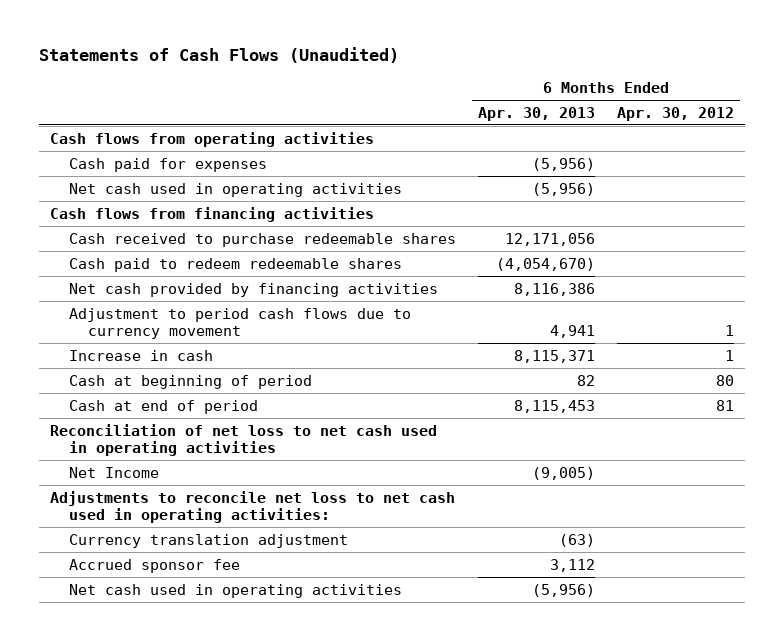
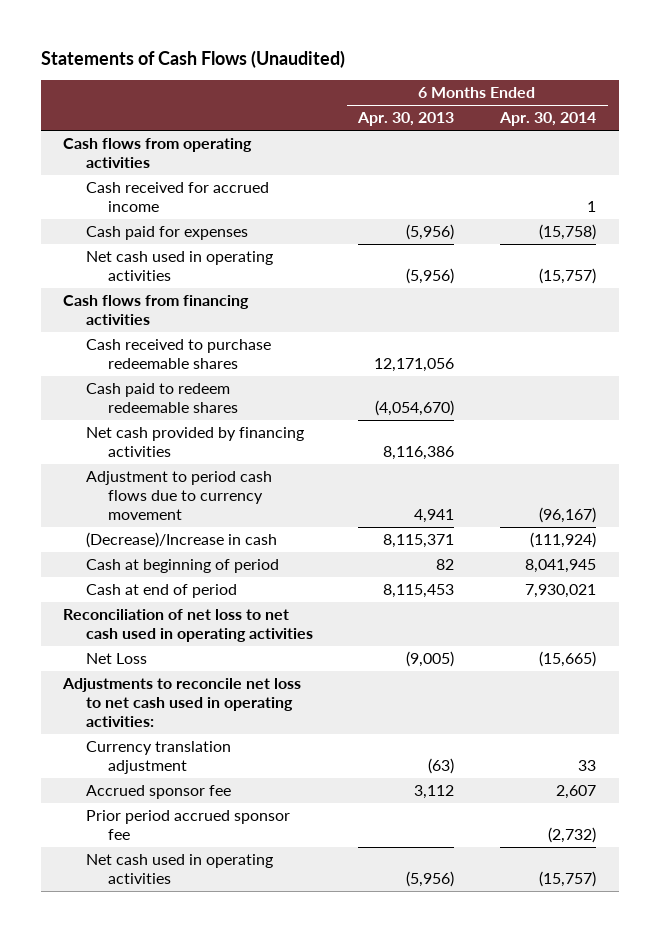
[617,106,735,121] Apr. 30, 2012 -> none
none -> [499,112,597,127] Apr. 30, 2014
none -> [85,182,269,213] Cash received for accrued income
[68,349,213,361] Increase in cash -> [85,532,277,549] (Decrease)/Increase in cash
[68,466,159,478] Net Income -> [85,653,147,665] Net Loss
none -> [85,810,290,841] Prior period accrued sponsor fee

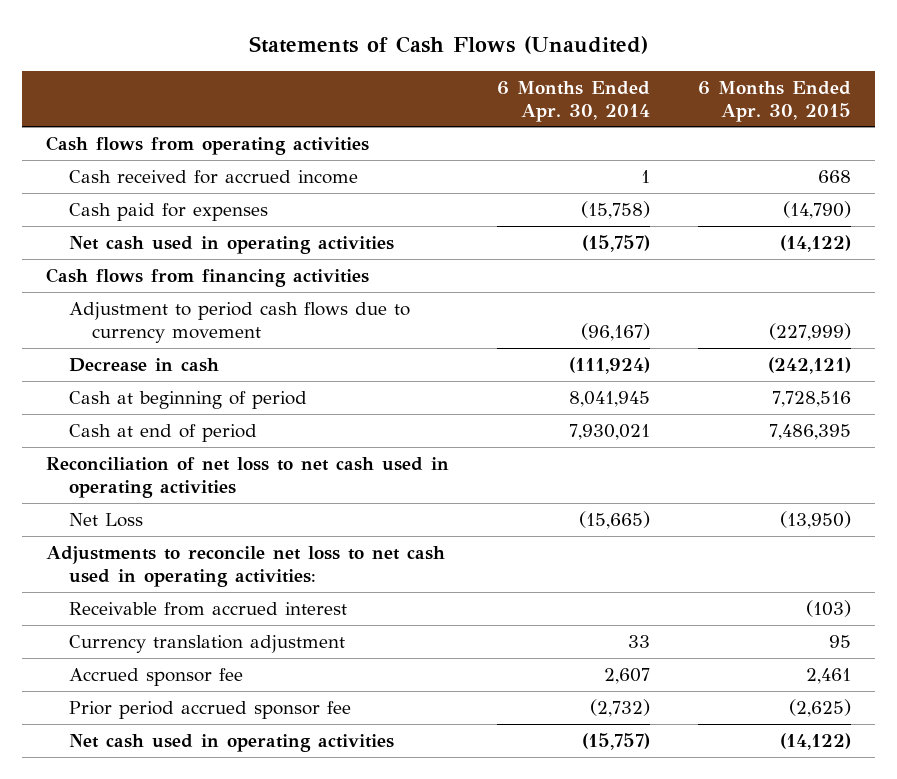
[357,112,455,127] Apr. 30, 2013 -> none
none -> [698,80,852,122] 6 Months Ended Apr. 30, 2015
[85,339,271,370] Cash received to purchase redeemable shares -> none
[85,383,238,414] Cash paid to redeem redeemable shares -> none
[85,427,304,458] Net cash provided by financing activities -> none
[85,532,277,549] (Decrease)/Increase in cash -> [69,358,220,373] Decrease in cash
none -> [69,602,348,617] Receivable from accrued interest

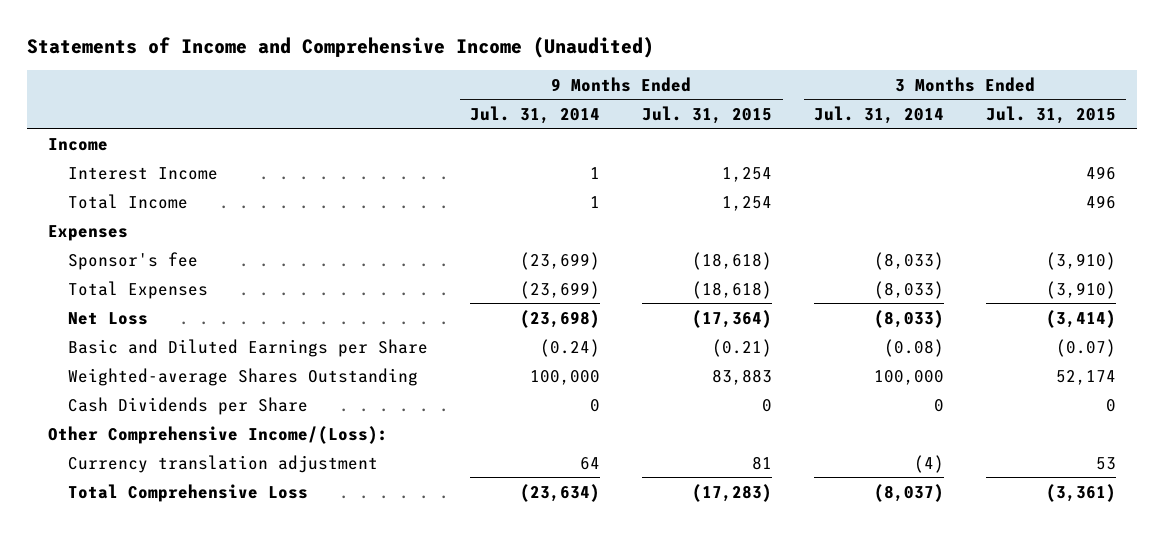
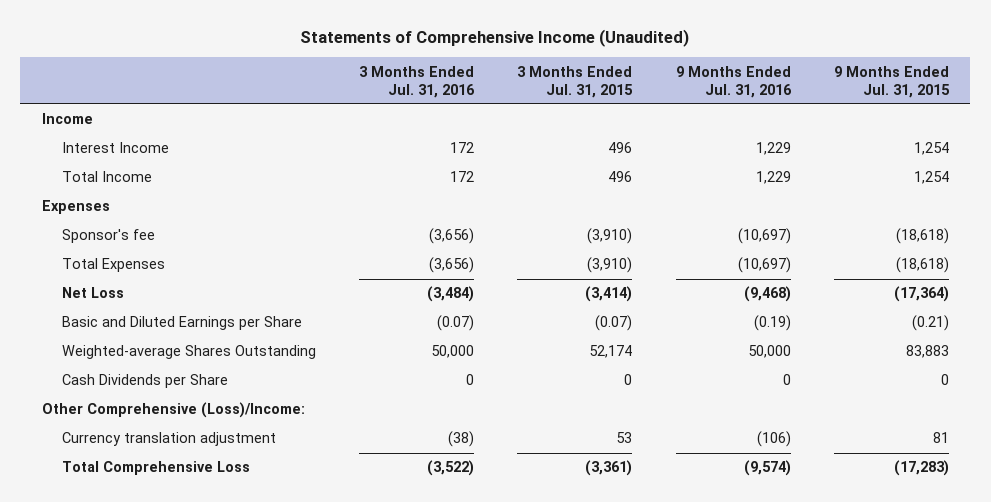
[26,37,654,59] Statements of Income and Comprehensive Income (Unaudited) -> [300,28,690,47] Statements of Comprehensive Income (Unaudited)
[470,105,601,124] Jul. 31, 2014 -> none
[813,105,944,124] Jul. 31, 2014 -> none
none -> [359,65,476,98] 3 Months Ended Jul. 31, 2016
none -> [675,65,792,98] 9 Months Ended Jul. 31, 2016
[47,425,388,444] Other Comprehensive Income/(Loss): -> [42,402,306,419] Other Comprehensive (Loss)/Income:

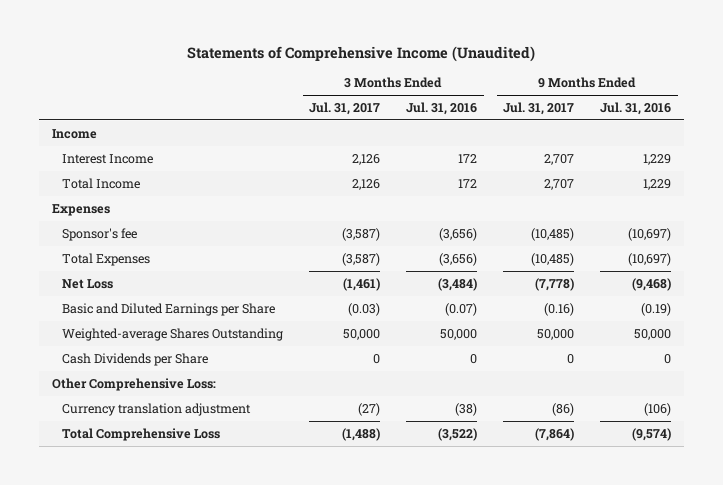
[517,65,634,98] 3 Months Ended Jul. 31, 2015 -> none
[833,65,950,98] 9 Months Ended Jul. 31, 2015 -> none
none -> [309,101,381,115] Jul. 31, 2017
none -> [503,101,575,115] Jul. 31, 2017
[42,402,306,419] Other Comprehensive (Loss)/Income: -> [51,377,216,391] Other Comprehensive Loss:

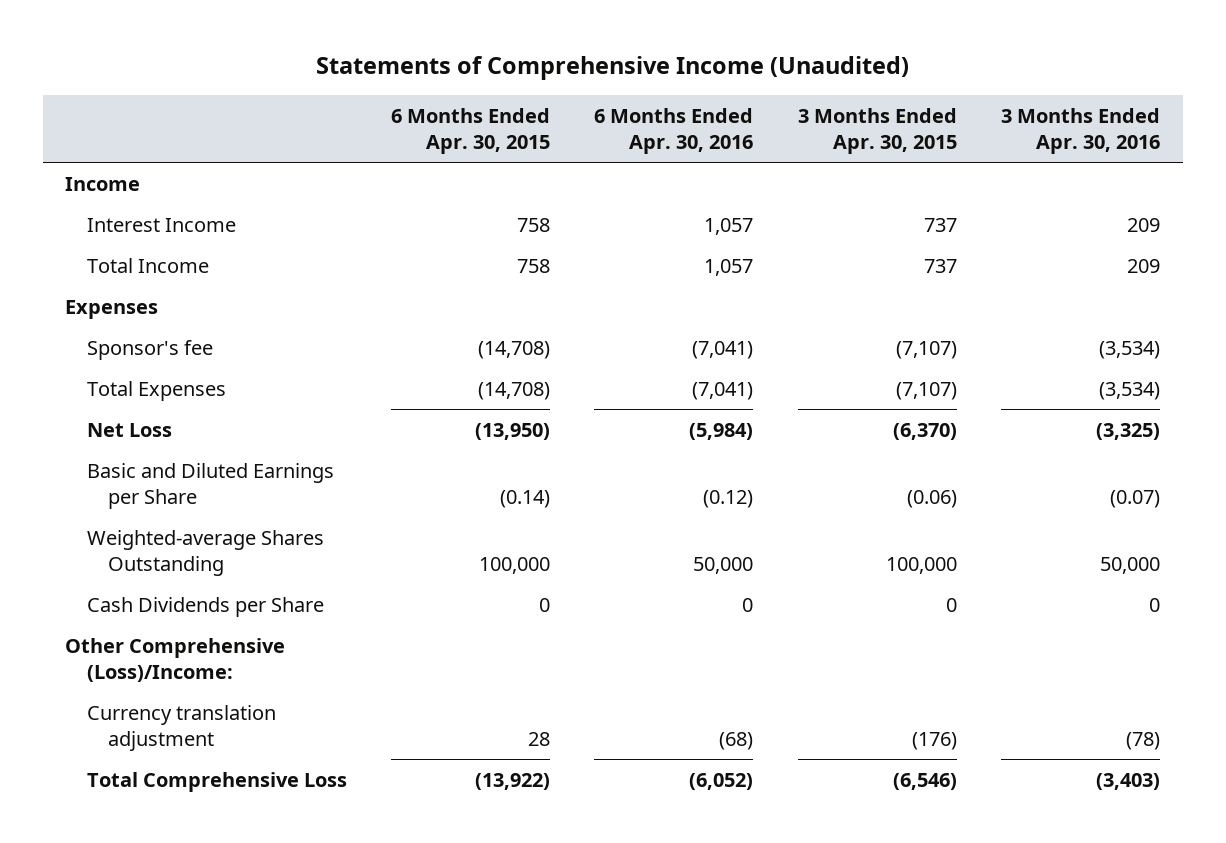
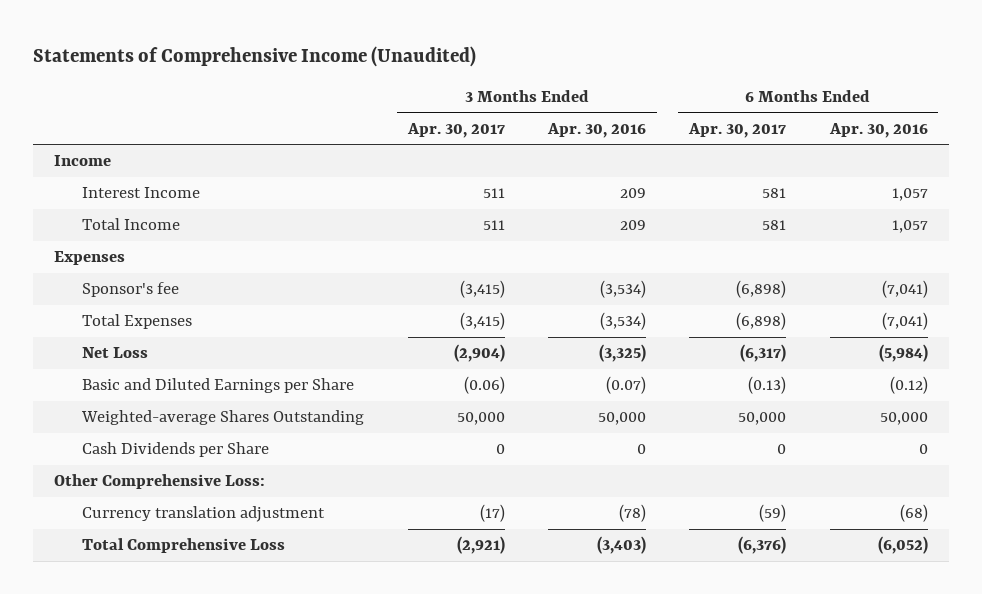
[391,107,551,154] 6 Months Ended Apr. 30, 2015 -> none
[797,107,957,154] 3 Months Ended Apr. 30, 2015 -> none
none -> [406,123,505,139] Apr. 30, 2017
none -> [688,123,787,139] Apr. 30, 2017
[65,637,286,683] Other Comprehensive (Loss)/Income: -> [54,474,266,490] Other Comprehensive Loss:

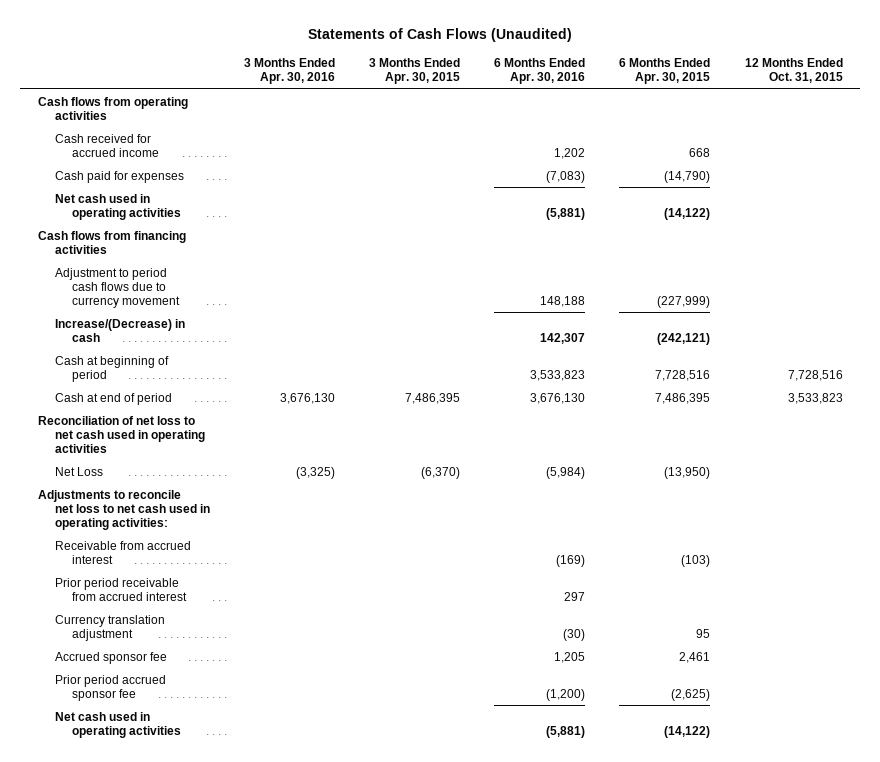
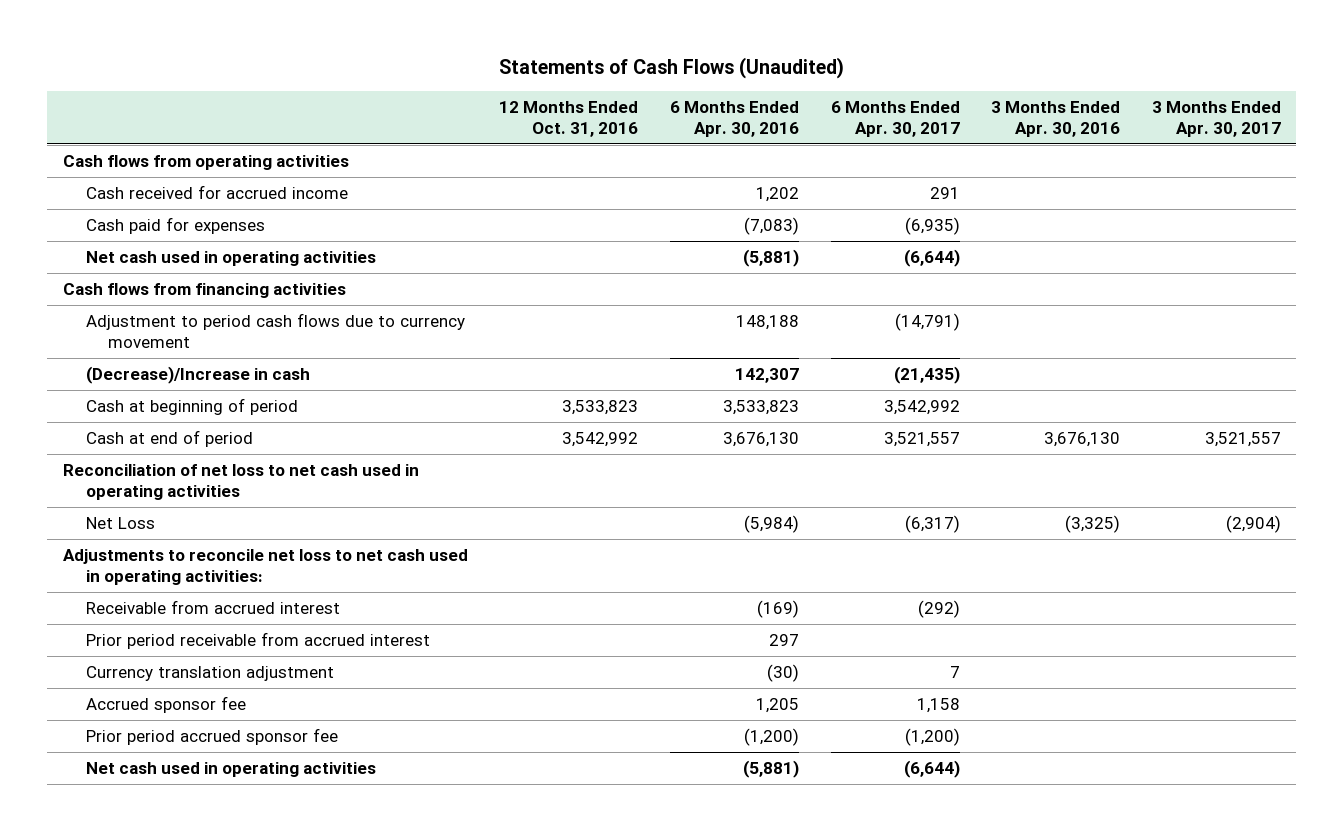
[369,58,461,85] 3 Months Ended Apr. 30, 2015 -> none
[619,58,711,85] 6 Months Ended Apr. 30, 2015 -> none
[744,58,843,84] 12 Months Ended Oct. 31, 2015 -> none
none -> [499,101,639,137] 12 Months Ended Oct. 31, 2016
none -> [830,101,960,137] 6 Months Ended Apr. 30, 2017
none -> [1151,101,1281,137] 3 Months Ended Apr. 30, 2017
[54,318,185,342] Increase/(Decrease) in cash -> [85,366,310,385] (Decrease)/Increase in cash

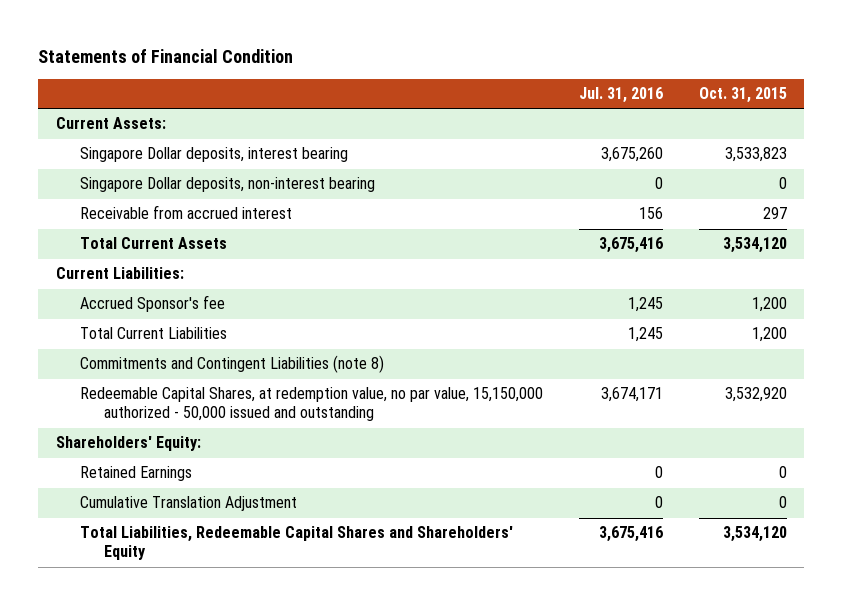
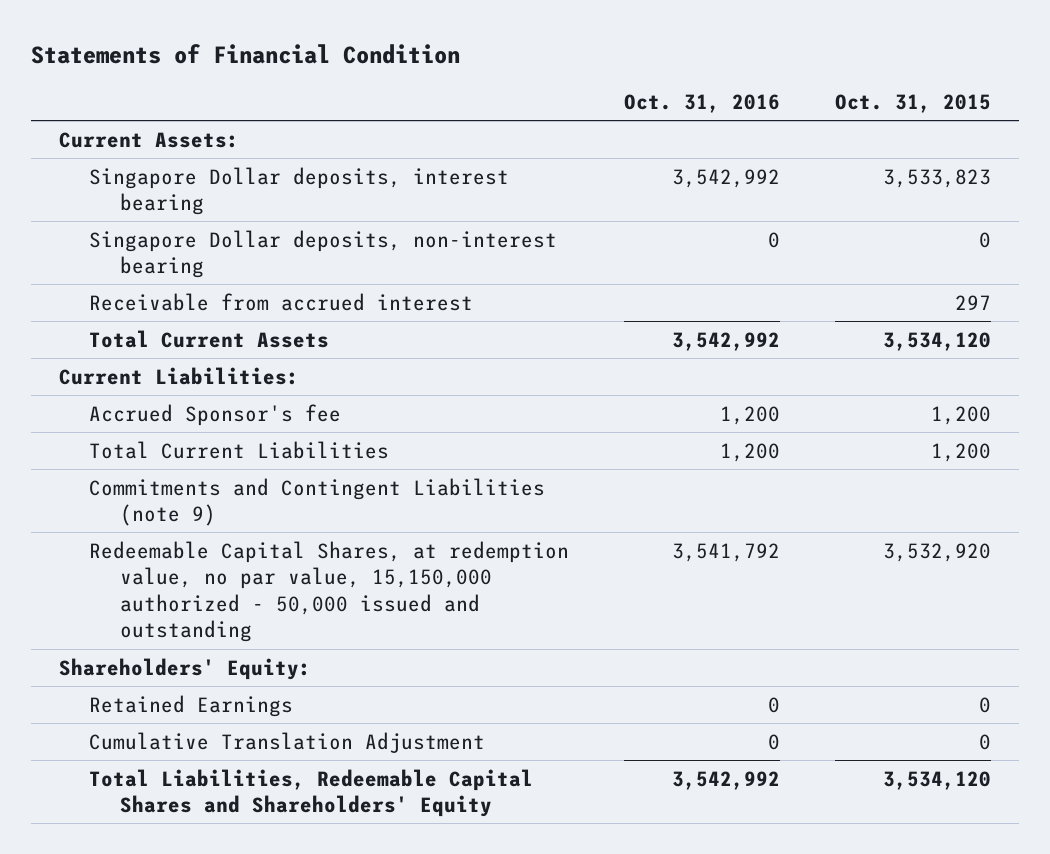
[578,87,663,104] Jul. 31, 2016 -> none
none -> [624,93,781,113] Oct. 31, 2016
[80,355,385,374] Commitments and Contingent Liabilities (note 8) -> [89,477,546,527] Commitments and Contingent Liabilities (note 9)

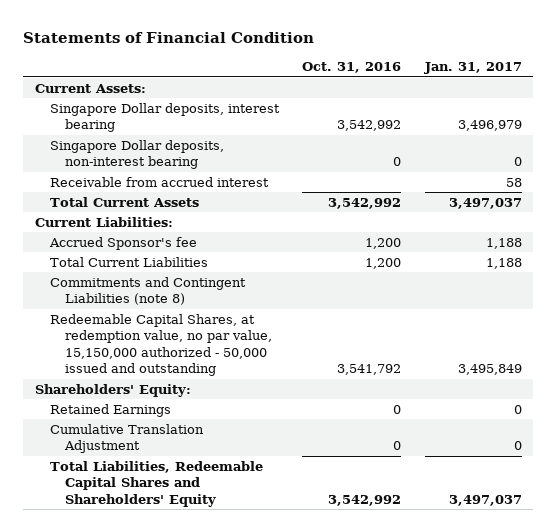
[835,93,992,113] Oct. 31, 2015 -> none
none -> [423,62,522,75] Jan. 31, 2017
[89,477,546,527] Commitments and Contingent Liabilities (note 9) -> [50,276,247,306] Commitments and Contingent Liabilities (note 8)

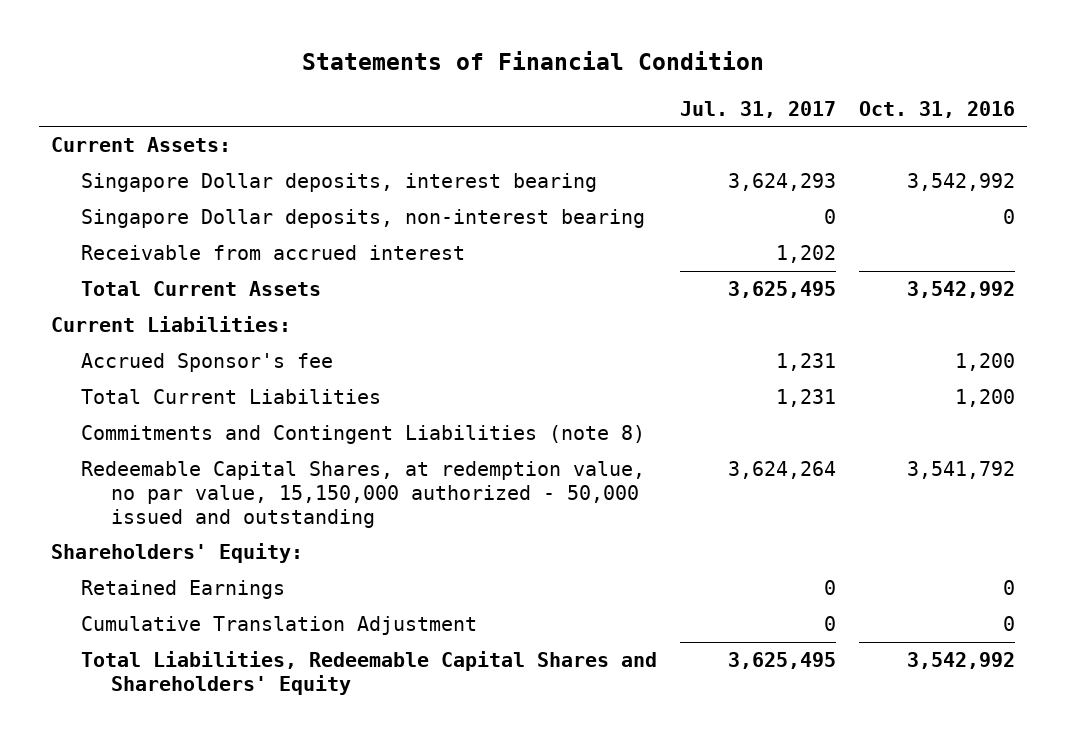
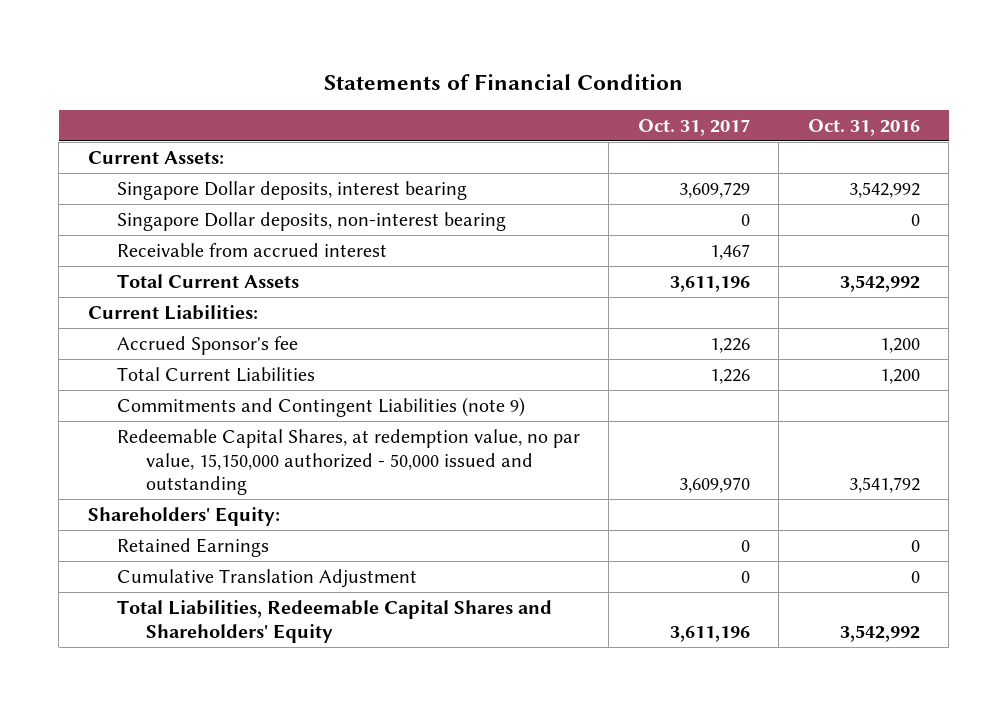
[680,100,837,118] Jul. 31, 2017 -> none
none -> [637,118,750,136] Oct. 31, 2017
[80,425,645,445] Commitments and Contingent Liabilities (note 8) -> [116,396,525,417] Commitments and Contingent Liabilities (note 9)

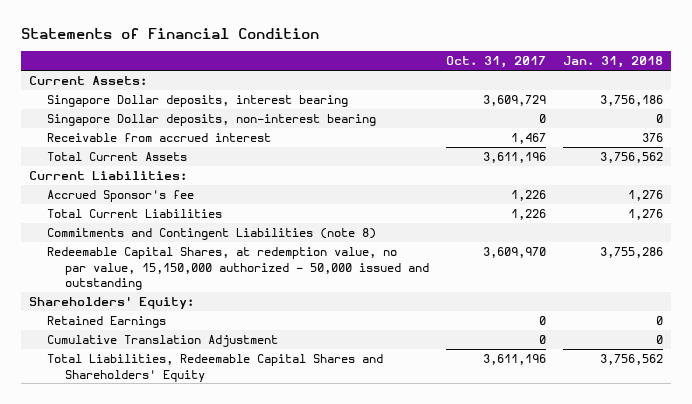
[807,118,920,136] Oct. 31, 2016 -> none
none -> [562,56,663,69] Jan. 31, 2018
[116,396,525,417] Commitments and Contingent Liabilities (note 9) -> [46,227,376,240] Commitments and Contingent Liabilities (note 8)

